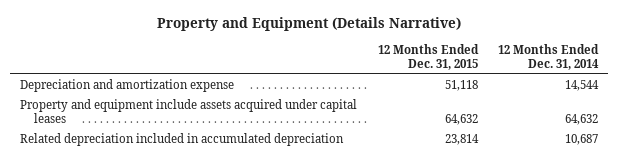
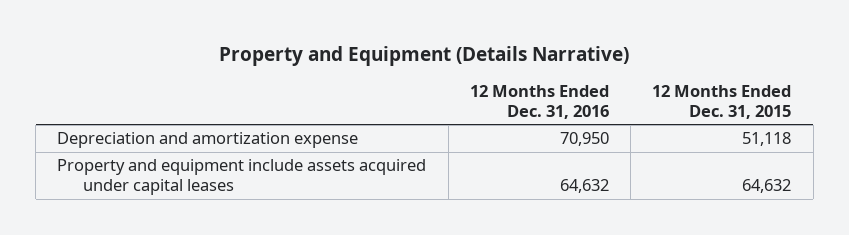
[497,43,599,70] 12 Months Ended Dec. 31, 2014 -> none
none -> [469,85,609,119] 12 Months Ended Dec. 31, 2016
[20,133,345,147] Related depreciation included in accumulated depreciation -> none

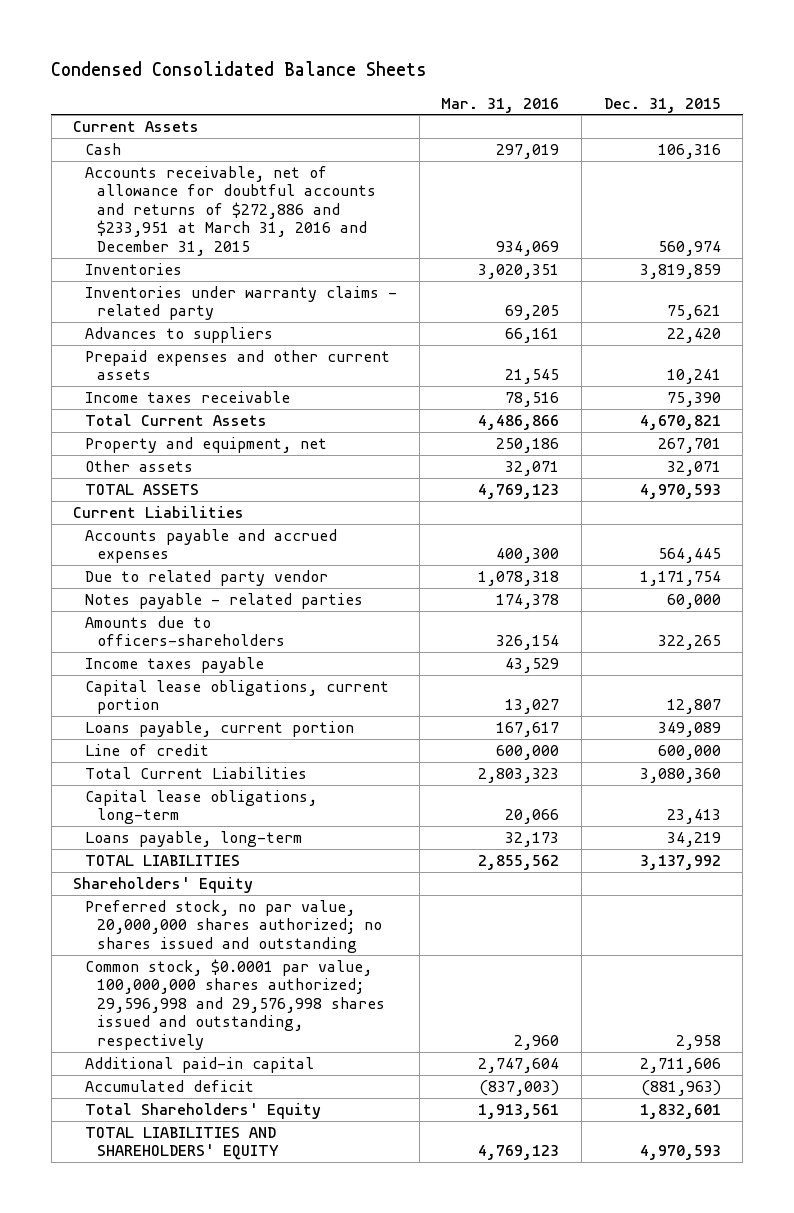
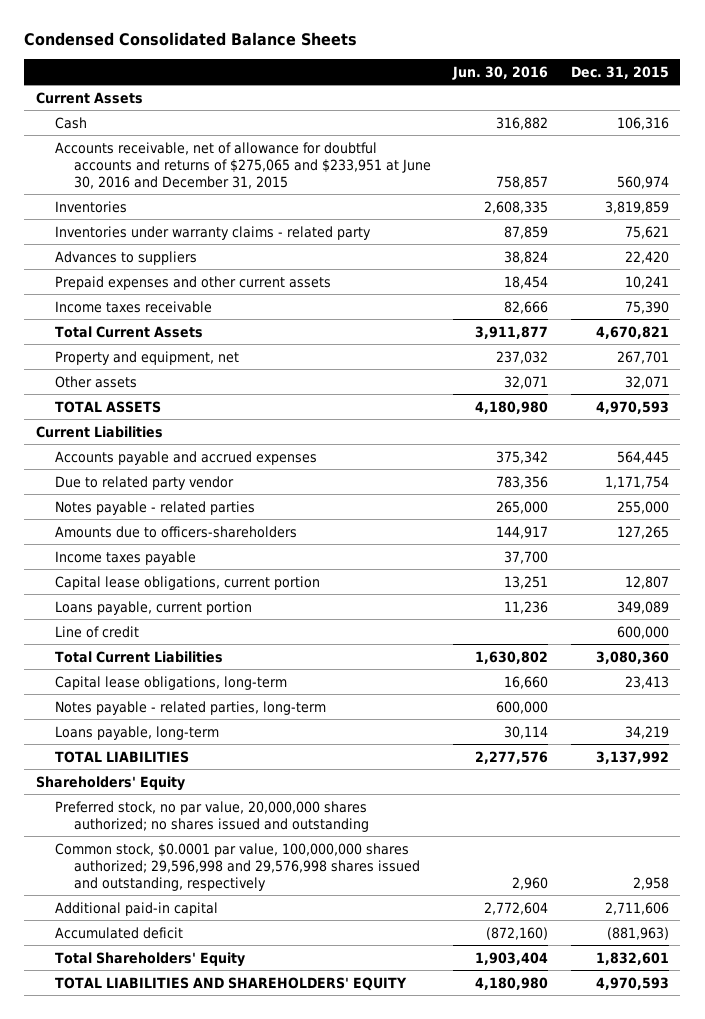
[441,97,560,113] Mar. 31, 2016 -> none
none -> [452,65,549,80] Jun. 30, 2016
[85,165,376,256] Accounts receivable, net of allowance for doubtful accounts and returns of $272,886 and $233,951 at March 31, 2016 and December 31, 2015 -> [54,141,431,189] Accounts receivable, net of allowance for doubtful accounts and returns of $275,065 and $233,951 at June 30, 2016 and December 31, 2015
[666,593,721,609] 60,000 -> [616,500,669,514] 255,000
[657,635,721,651] 322,265 -> [616,525,669,539] 127,265
none -> [54,700,326,715] Notes payable - related parties, long-term

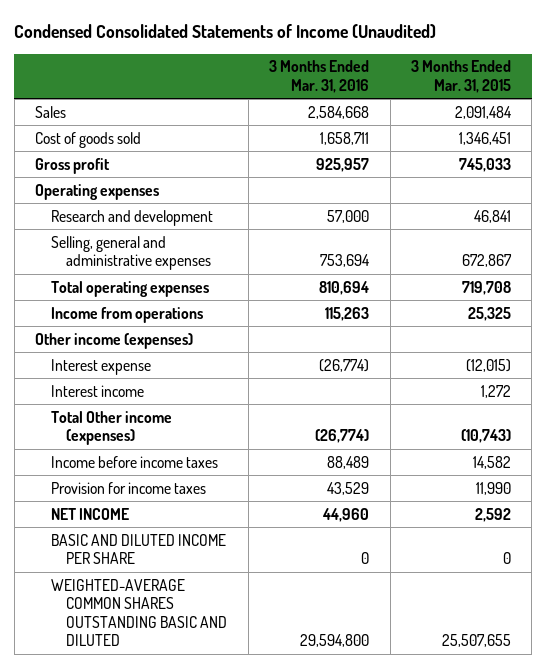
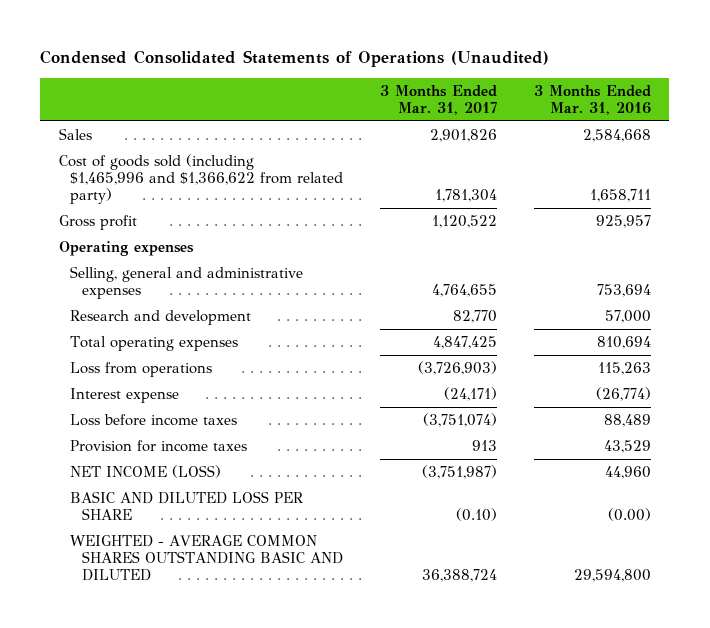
[14,24,437,39] Condensed Consolidated Statements of Income (Unaudited) -> [40,50,550,68] Condensed Consolidated Statements of Operations (Unaudited)
[411,60,512,93] 3 Months Ended Mar. 31, 2015 -> none
none -> [380,85,498,116] 3 Months Ended Mar. 31, 2017
[35,131,142,148] Cost of goods sold -> [58,153,344,205] Cost of goods sold (including $1,465,996 and $1,366,622 from related party)
[50,209,213,226] Research and development -> [70,309,252,325] Research and development
[35,332,194,349] Other income (expenses) -> none
[50,306,203,323] Income from operations -> [70,361,213,377] Loss from operations
[50,384,144,397] Interest income -> none
[50,410,172,446] Total Other income (expenses) -> none
[50,455,218,468] Income before income taxes -> [70,413,238,426] Loss before income taxes
[50,507,129,520] NET INCOME -> [70,464,222,478] NET INCOME (LOSS)
[50,533,226,565] BASIC AND DILUTED INCOME PER SHARE -> [70,490,304,521] BASIC AND DILUTED LOSS PER SHARE
[361,552,370,565] 0 -> [607,508,651,522] (0.00)
[50,578,228,647] WEIGHTED-AVERAGE COMMON SHARES OUTSTANDING BASIC AND DILUTED -> [70,534,343,582] WEIGHTED - AVERAGE COMMON SHARES OUTSTANDING BASIC AND DILUTED

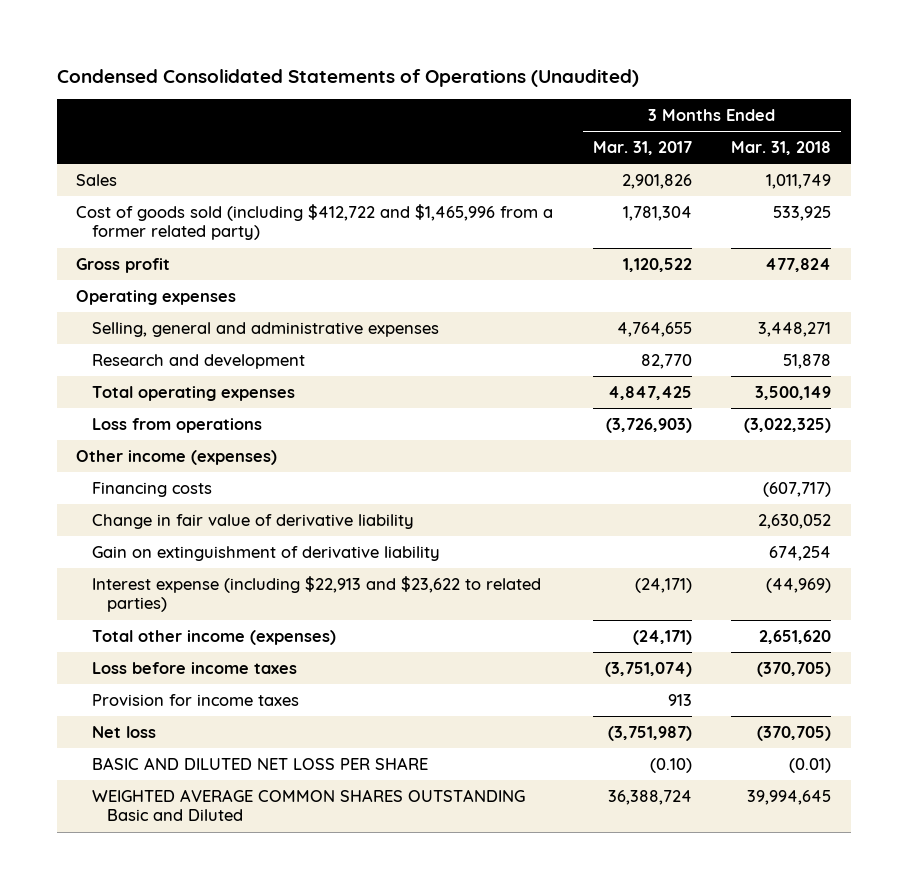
[533,85,651,116] 3 Months Ended Mar. 31, 2016 -> none
none -> [731,140,832,155] Mar. 31, 2018
[58,153,344,205] Cost of goods sold (including $1,465,996 and $1,366,622 from related party) -> [76,203,554,241] Cost of goods sold (including $412,722 and $1,465,996 from a former related party)
none -> [76,449,278,465] Other income (expenses)
none -> [91,481,212,497] Financing costs
none -> [91,513,414,529] Change in fair value of derivative liability
none -> [91,545,440,561] Gain on extinguishment of derivative liability
[70,387,180,403] Interest expense -> [91,575,541,613] Interest expense (including $22,913 and $23,622 to related parties)
none -> [91,629,336,645] Total other income (expenses)
[70,464,222,478] NET INCOME (LOSS) -> [91,725,156,738] Net loss
[70,490,304,521] BASIC AND DILUTED LOSS PER SHARE -> [91,756,428,770] BASIC AND DILUTED NET LOSS PER SHARE
[70,534,343,582] WEIGHTED - AVERAGE COMMON SHARES OUTSTANDING BASIC AND DILUTED -> [91,788,525,822] WEIGHTED AVERAGE COMMON SHARES OUTSTANDING Basic and Diluted

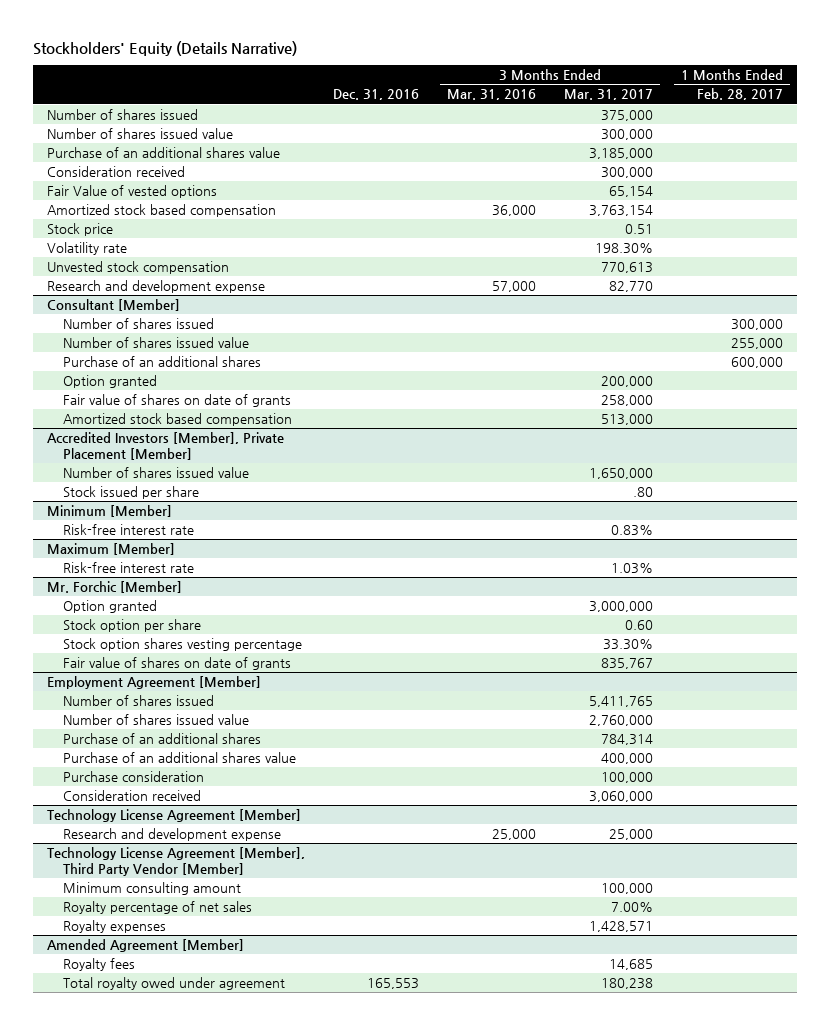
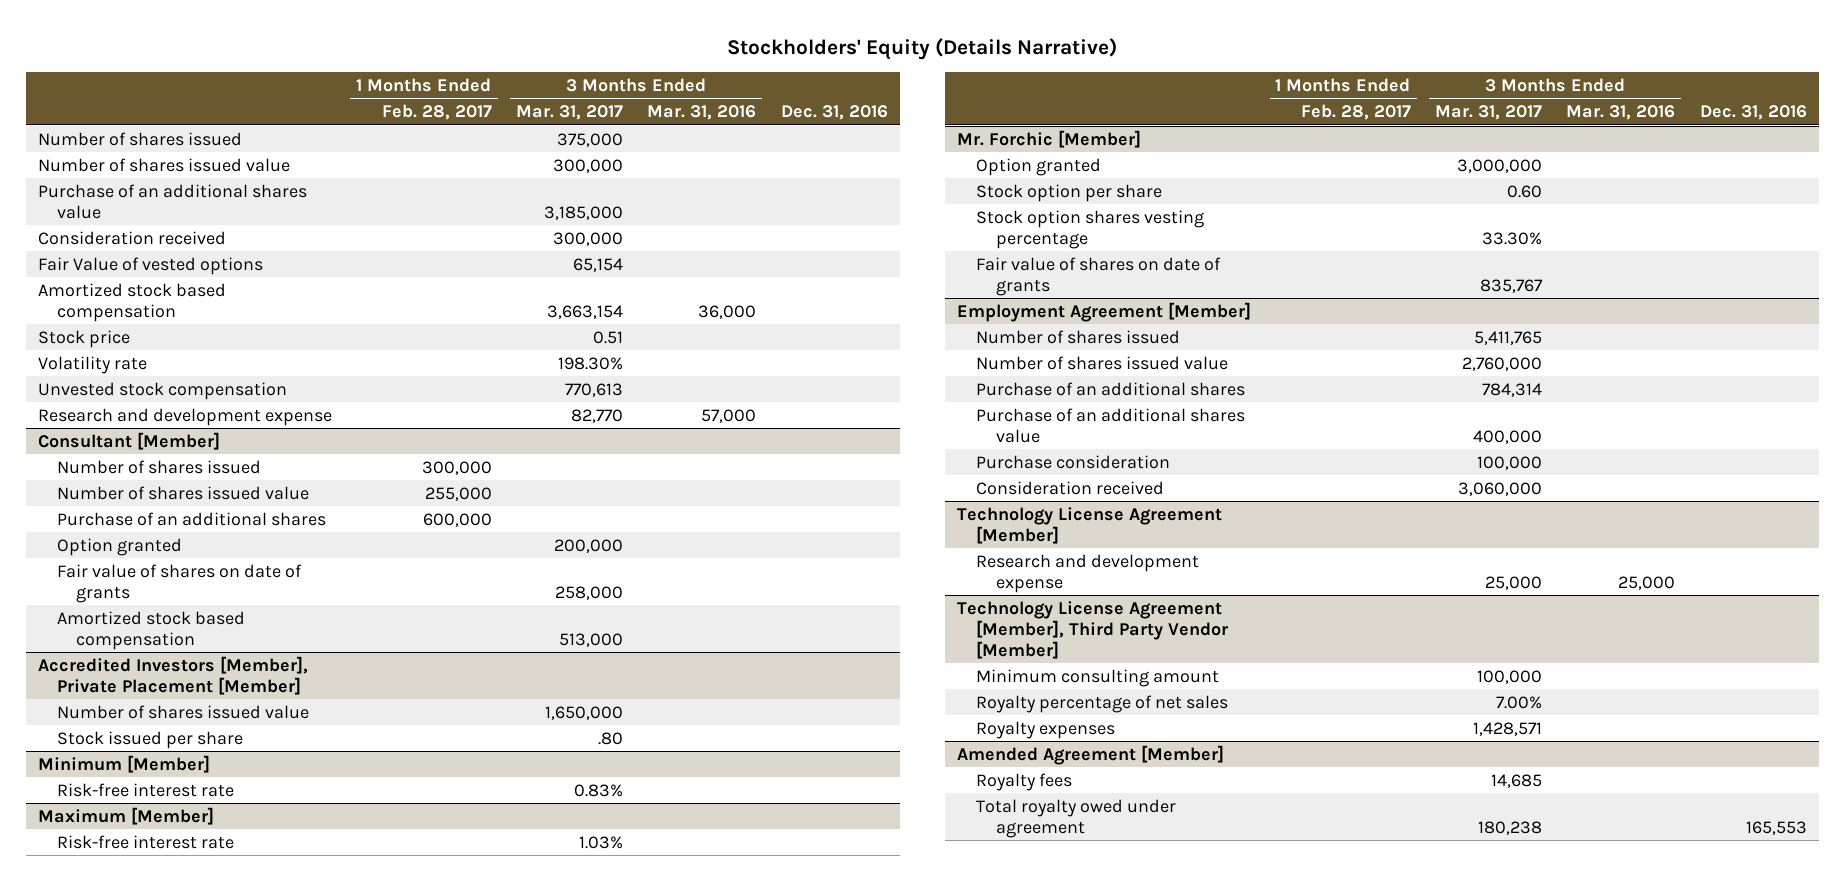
[588,204,653,216] 3,763,154 -> [546,304,623,319] 3,663,154

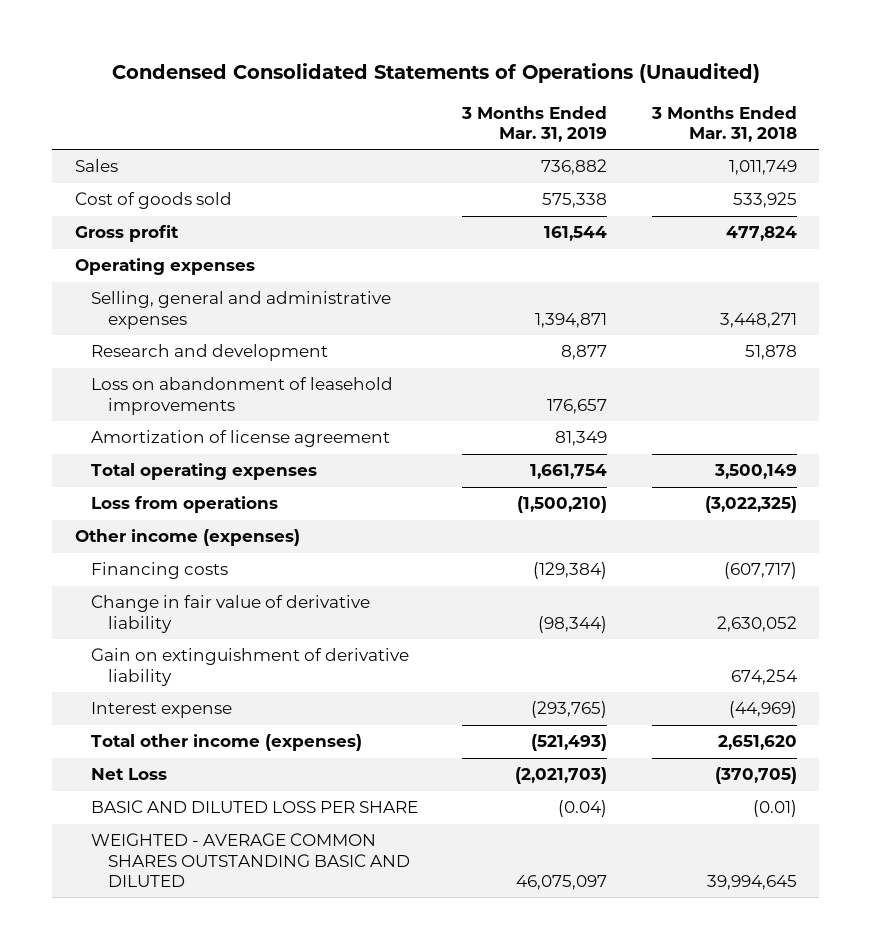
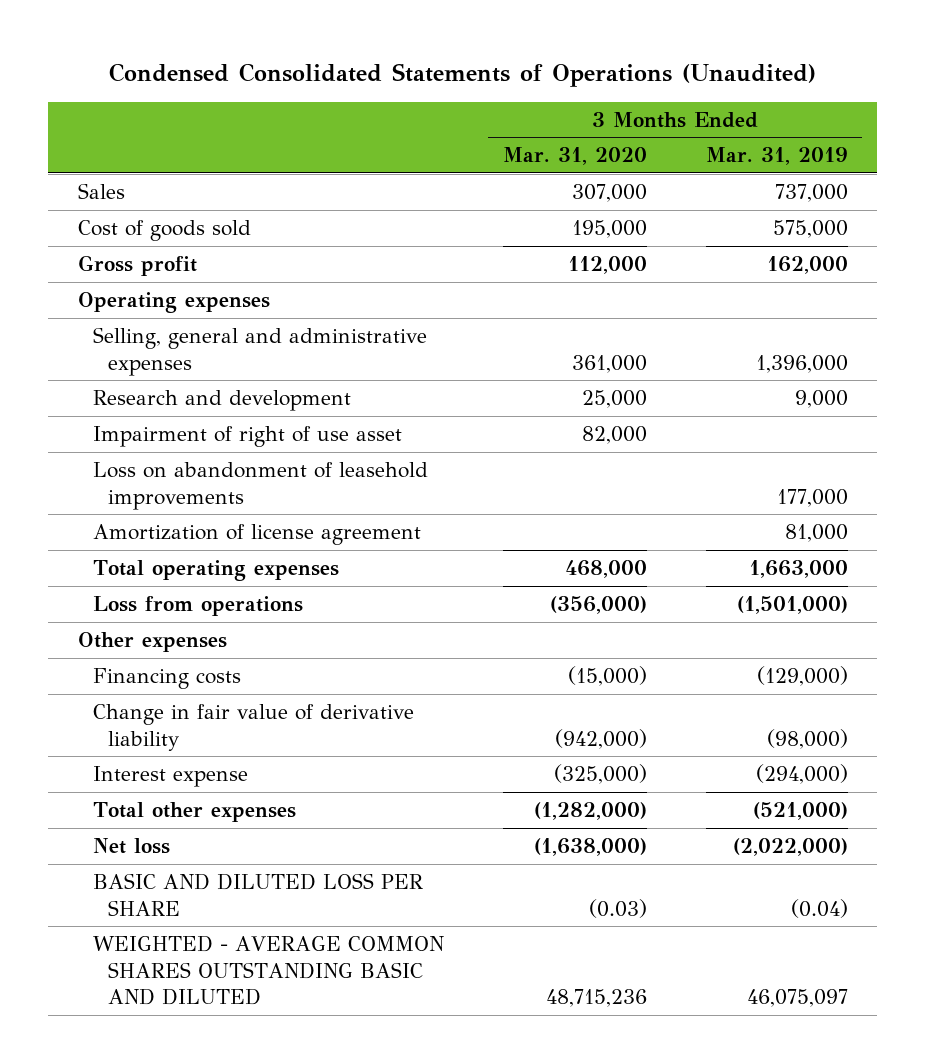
[650,105,797,142] 3 Months Ended Mar. 31, 2018 -> none
none -> [502,147,647,166] Mar. 31, 2020
[541,159,608,176] 736,882 -> [774,184,848,203] 737,000
[542,193,608,209] 575,338 -> [772,220,848,239] 575,000
[544,226,608,242] 161,544 -> [766,256,848,275] 162,000
[91,648,410,686] Gain on extinguishment of derivative liability -> none
[535,312,608,328] 1,394,871 -> [755,354,848,373] 1,396,000
[561,345,608,361] 8,877 -> [794,390,848,409] 9,000
none -> [92,426,402,448] Impairment of right of use asset
[547,398,608,414] 176,657 -> [776,488,848,507] 177,000
[555,431,608,447] 81,349 -> [784,524,848,543] 81,000
[530,464,608,480] 1,661,754 -> [748,560,848,579] 1,663,000
[517,496,608,514] (1,500,210) -> [736,596,848,615] (1,501,000)
[74,529,300,547] Other income (expenses) -> [77,632,227,653] Other expenses
[533,562,608,580] (129,384) -> [756,666,848,687] (129,000)
[538,615,608,633] (98,344) -> [766,728,848,749] (98,000)
[531,701,608,719] (293,765) -> [755,764,848,785] (294,000)
[91,734,363,752] Total other income (expenses) -> [92,802,296,823] Total other expenses
[531,734,608,752] (521,493) -> [752,802,848,821] (521,000)
[91,768,168,781] Net Loss -> [92,838,170,855] Net loss
[515,767,608,785] (2,021,703) -> [732,838,848,857] (2,022,000)

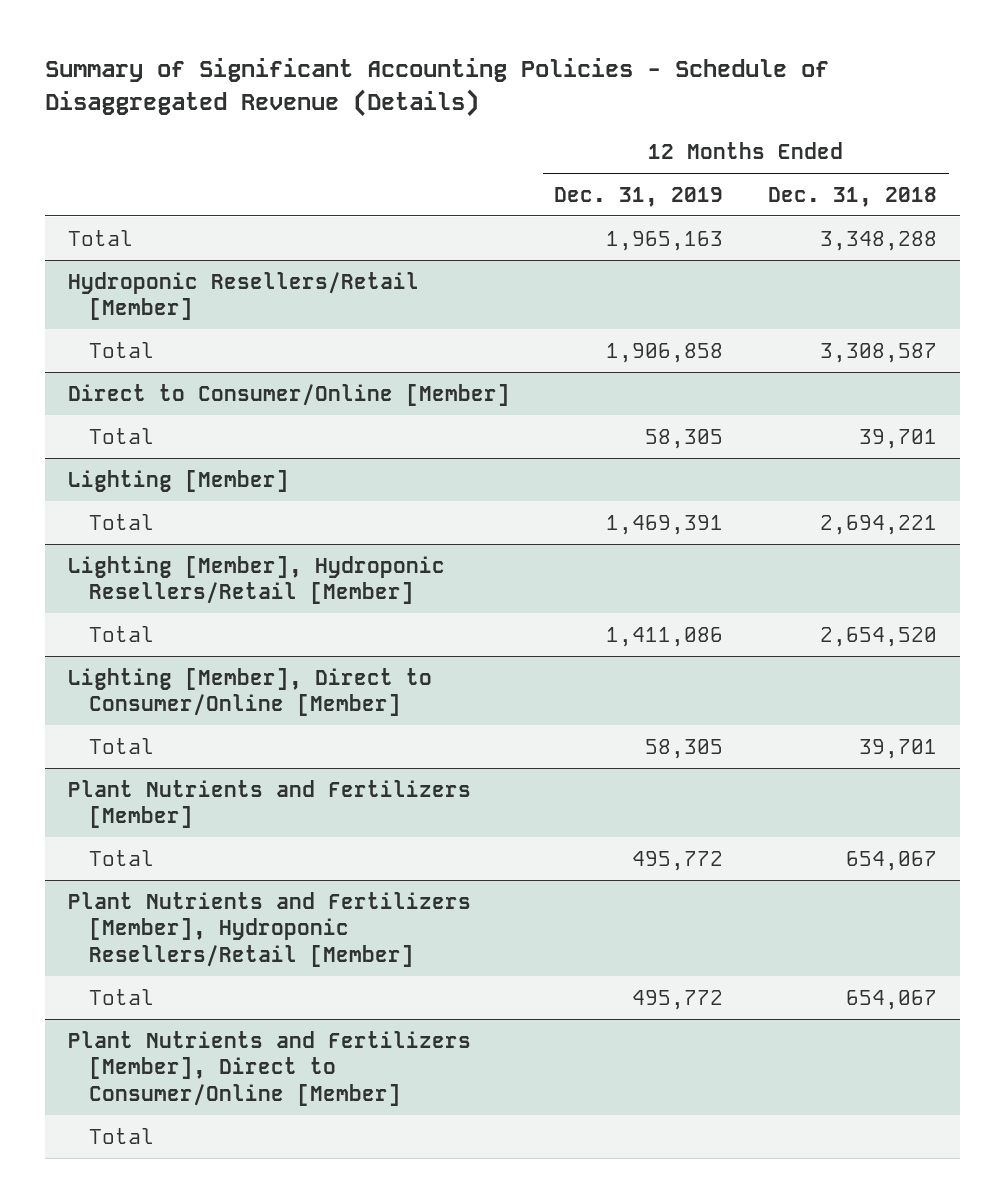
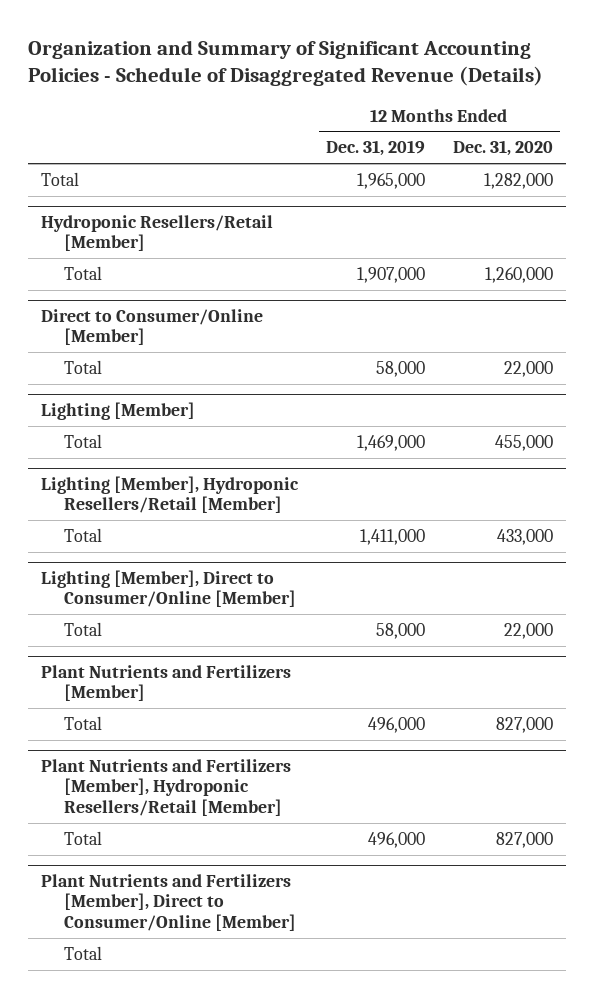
[45,58,830,117] Summary of Significant Accounting Policies - Schedule of Disaggregated Revenue (Details) -> [27,39,543,87] Organization and Summary of Significant Accounting Policies - Schedule of Disaggregated Revenue (Details)
[768,186,938,207] Dec. 31, 2018 -> none
none -> [452,140,553,157] Dec. 31, 2020
[606,230,724,251] 1,965,163 -> [356,172,425,189] 1,965,000
[606,342,724,363] 1,906,858 -> [356,266,425,283] 1,907,000
[645,428,724,449] 58,305 -> [375,360,425,377] 58,000
[606,514,724,535] 1,469,391 -> [356,434,425,451] 1,469,000
[606,626,724,647] 1,411,086 -> [359,528,425,545] 1,411,000
[645,738,724,759] 58,305 -> [375,622,425,639] 58,000
[632,850,724,871] 495,772 -> [367,716,425,733] 496,000
[632,989,724,1010] 495,772 -> [367,831,425,848] 496,000

